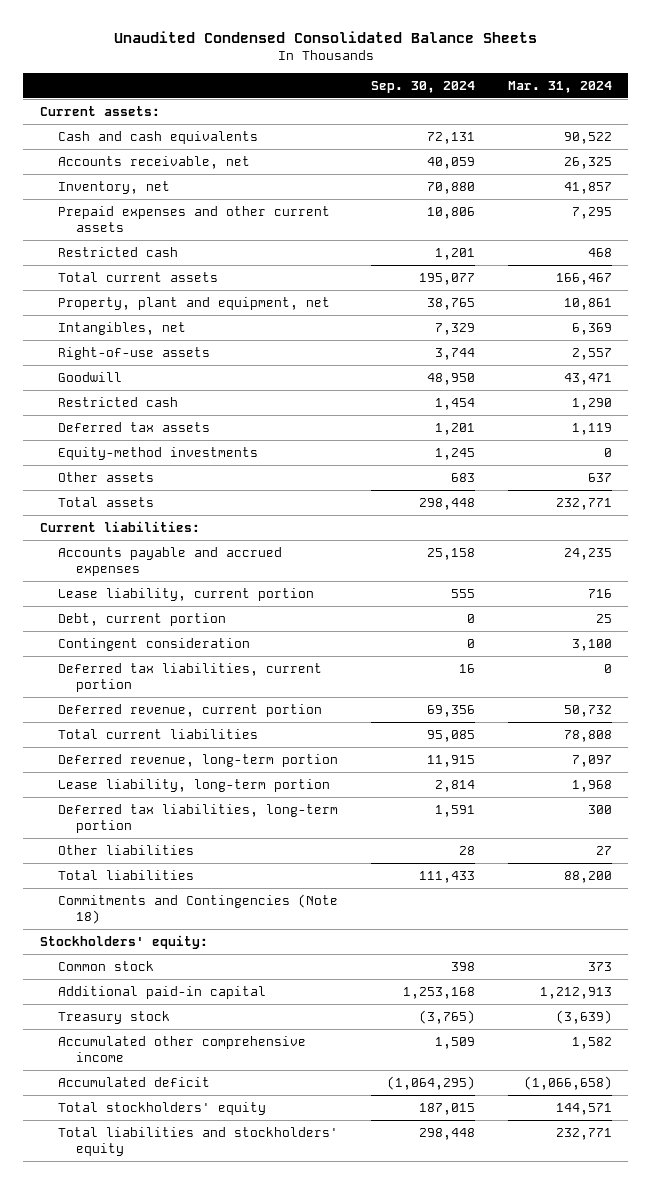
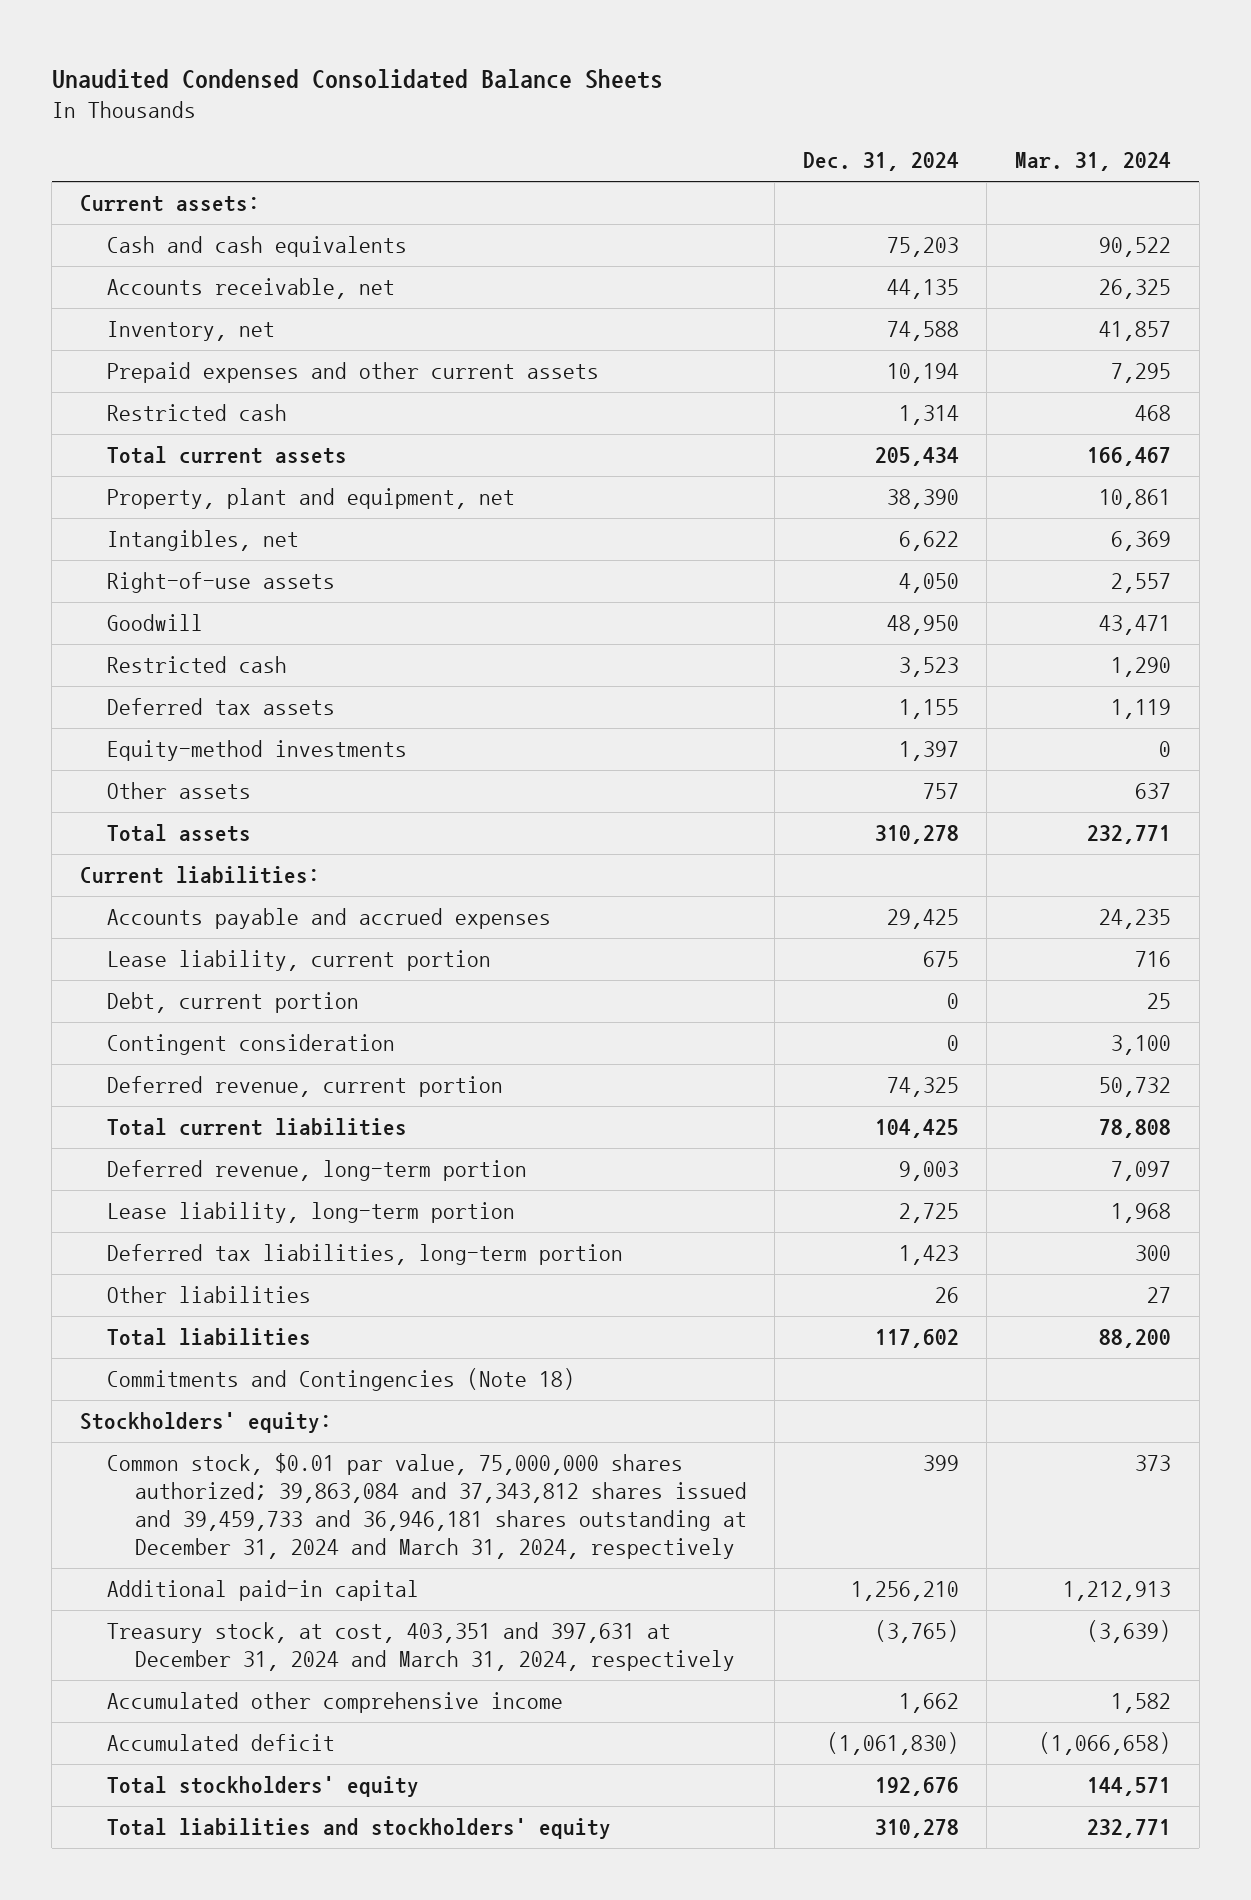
[370,80,475,93] Sep. 30, 2024 -> none
none -> [802,152,959,172] Dec. 31, 2024
[57,662,322,693] Deferred tax liabilities, current portion -> none
[57,960,154,971] Common stock -> [107,1453,747,1559] Common stock, $0.01 par value, 75,000,000 shares authorized; 39,863,084 and 37,343,812 shares issued and 39,459,733 and 36,946,181 shares outstanding at December 31, 2024 and March 31, 2024, respectively
[57,1010,170,1024] Treasury stock -> [107,1622,735,1672] Treasury stock, at cost, 403,351 and 397,631 at December 31, 2024 and March 31, 2024, respectively

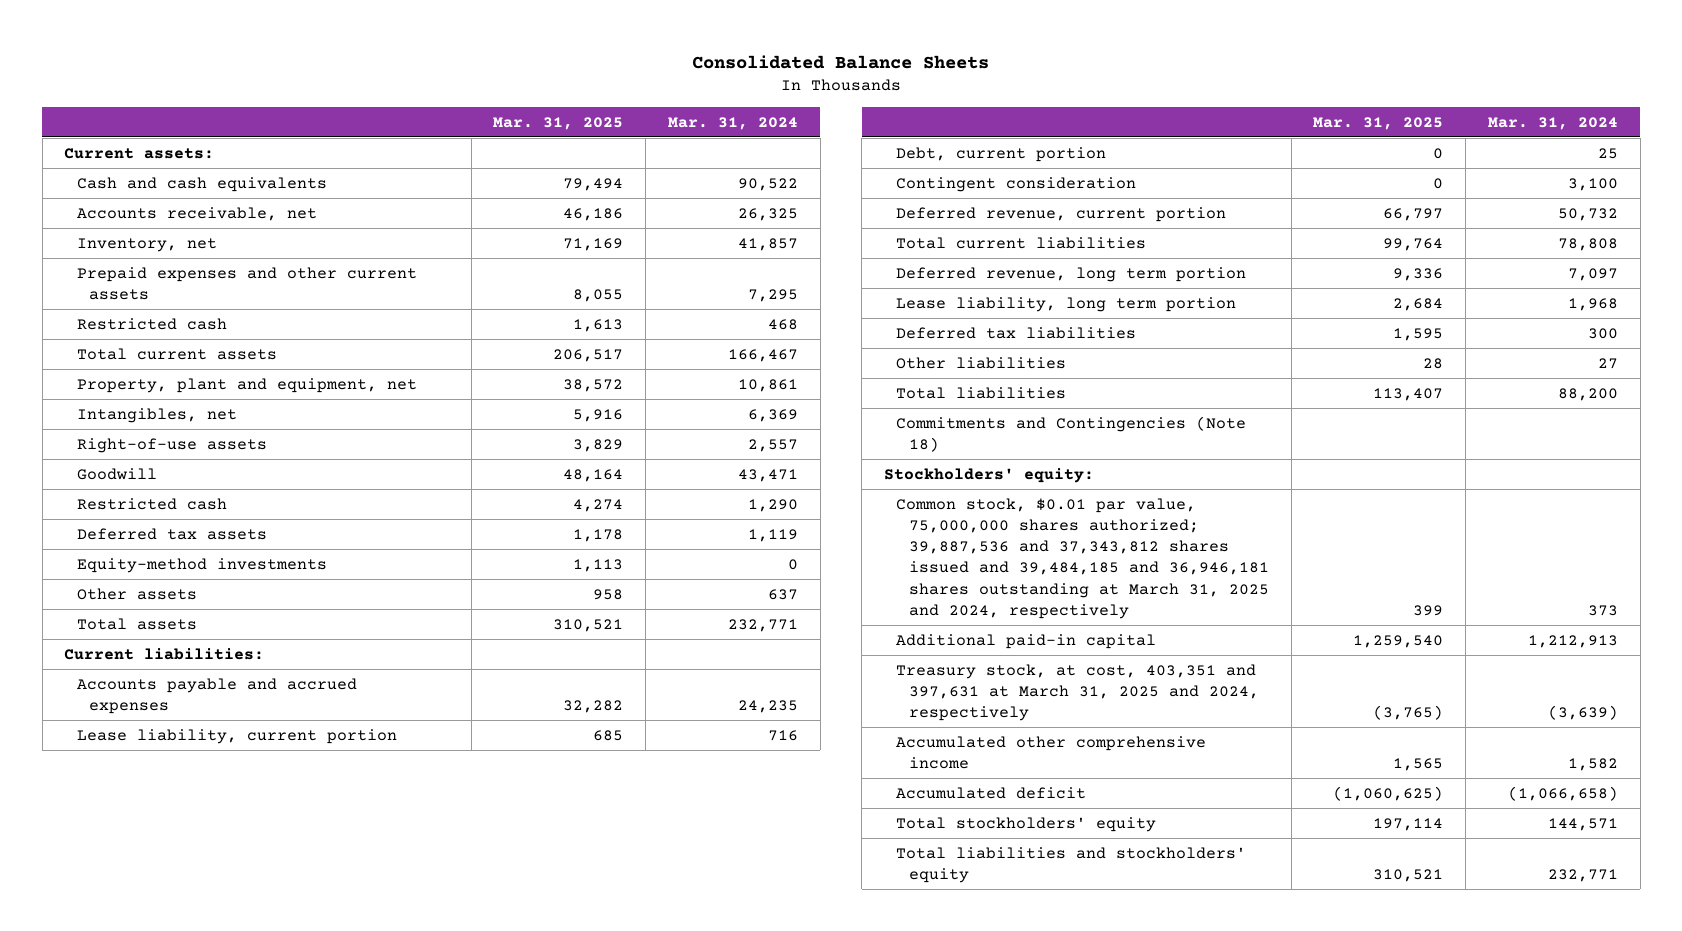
[51,68,663,89] Unaudited Condensed Consolidated Balance Sheets -> [692,54,990,69] Consolidated Balance Sheets
[802,152,959,172] Dec. 31, 2024 -> none
none -> [493,116,624,130] Mar. 31, 2025
[107,1160,528,1182] Deferred revenue, long-term portion -> [896,266,1247,282] Deferred revenue, long term portion
[107,1202,516,1224] Lease liability, long-term portion -> [896,296,1237,312] Lease liability, long term portion
[107,1244,624,1266] Deferred tax liabilities, long-term portion -> [896,326,1137,339] Deferred tax liabilities
[107,1453,747,1559] Common stock, $0.01 par value, 75,000,000 shares authorized; 39,863,084 and 37,343,812 shares issued and 39,459,733 and 36,946,181 shares outstanding at December 31, 2024 and March 31, 2024, respectively -> [896,497,1269,619] Common stock, $0.01 par value, 75,000,000 shares authorized; 39,887,536 and 37,343,812 shares issued and 39,484,185 and 36,946,181 shares outstanding at March 31, 2025 and 2024, respectively
[107,1622,735,1672] Treasury stock, at cost, 403,351 and 397,631 at December 31, 2024 and March 31, 2024, respectively -> [896,663,1259,722] Treasury stock, at cost, 403,351 and 397,631 at March 31, 2025 and 2024, respectively

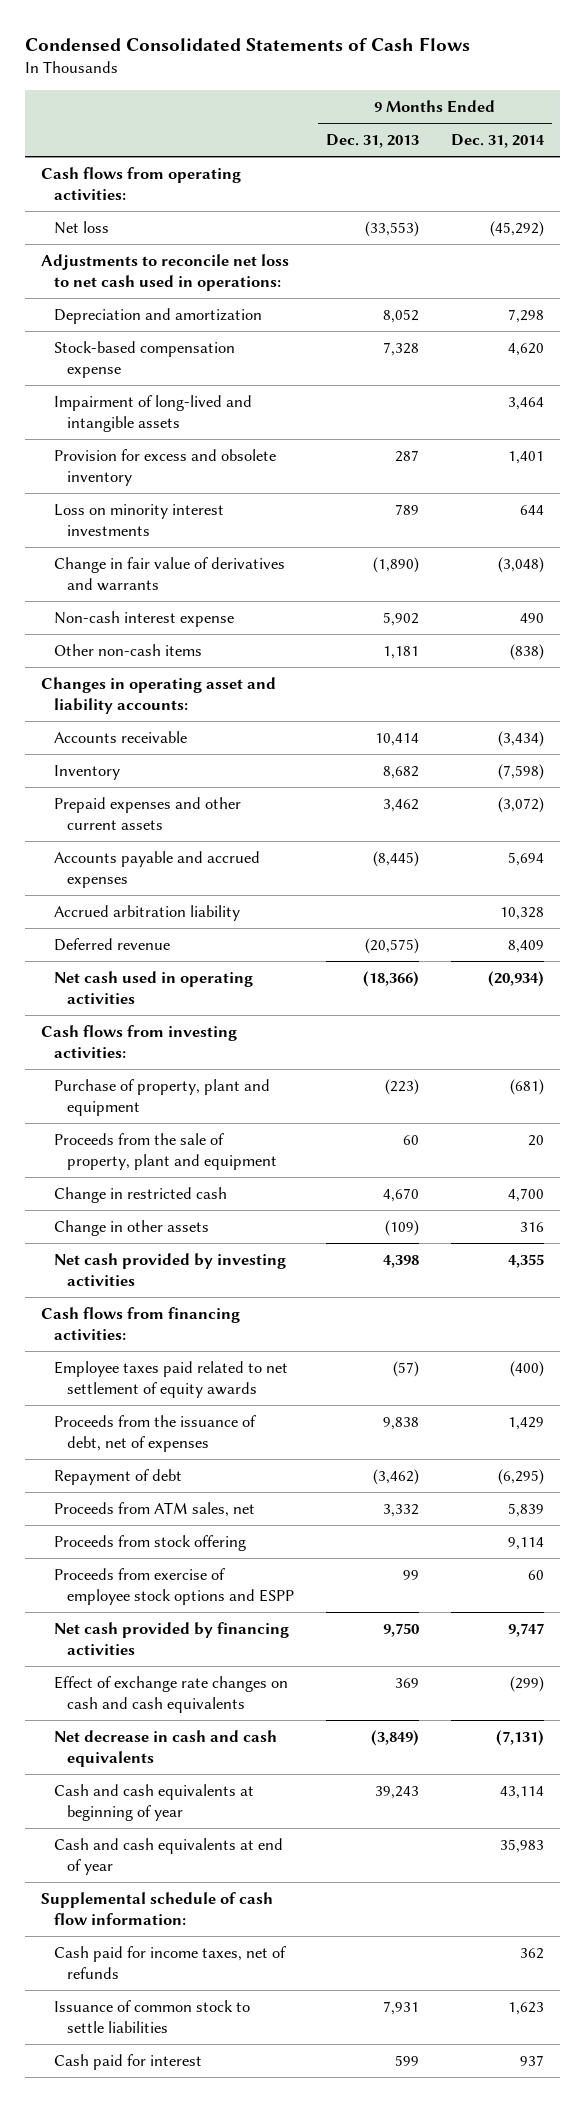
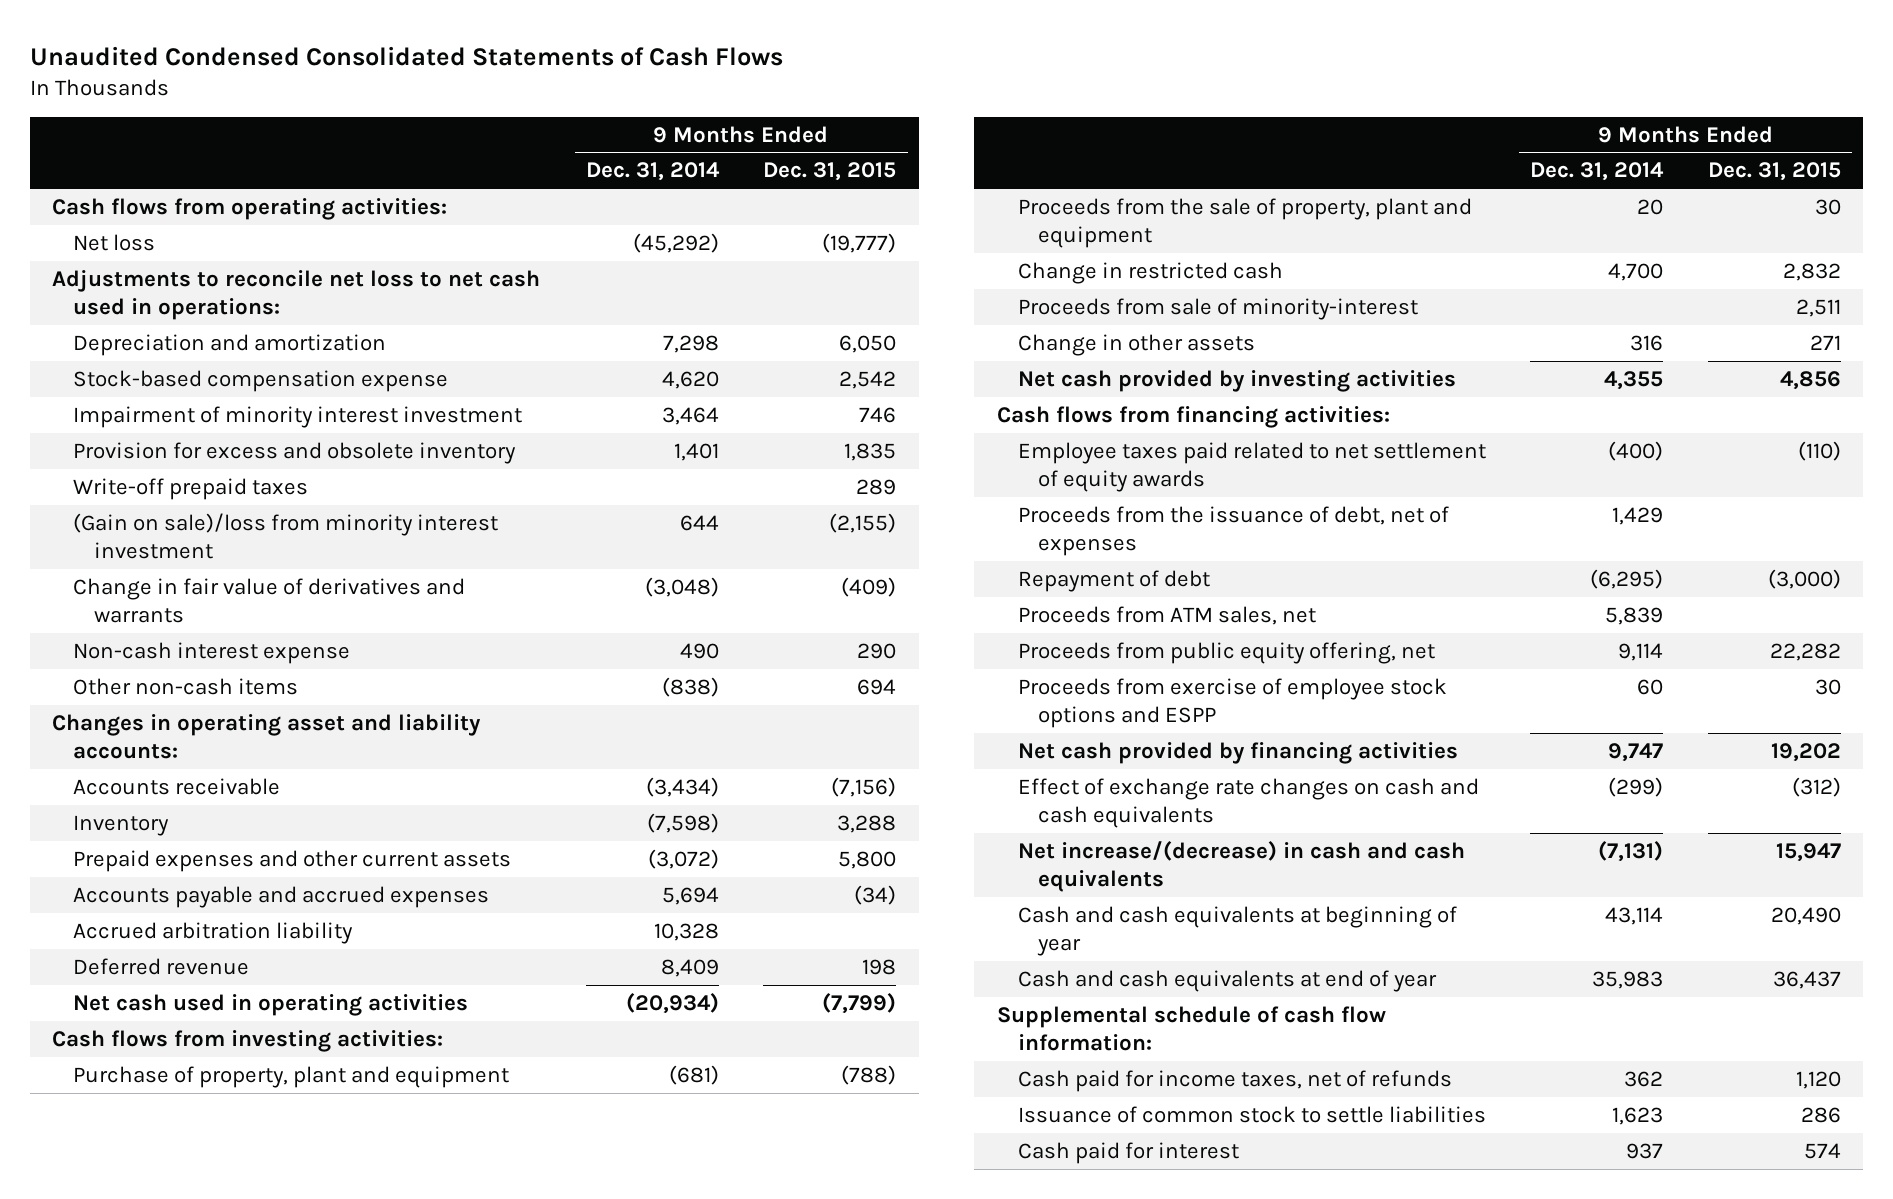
[24,36,470,51] Condensed Consolidated Statements of Cash Flows -> [30,45,784,66] Unaudited Condensed Consolidated Statements of Cash Flows
[326,134,420,149] Dec. 31, 2013 -> none
none -> [763,162,897,182] Dec. 31, 2015
[53,395,252,433] Impairment of long-lived and intangible assets -> [73,405,523,428] Impairment of minority interest investment
none -> [73,477,309,500] Write-off prepaid taxes
[53,504,224,537] Loss on minority interest investments -> [73,512,499,560] (Gain on sale)/loss from minority interest investment
none -> [1017,297,1418,320] Proceeds from sale of minority-interest
[53,1535,246,1552] Proceeds from stock offering -> [1017,641,1435,664] Proceeds from public equity offering, net
[53,1730,277,1768] Net decrease in cash and cash equivalents -> [1017,840,1465,893] Net increase/(decrease) in cash and cash equivalents

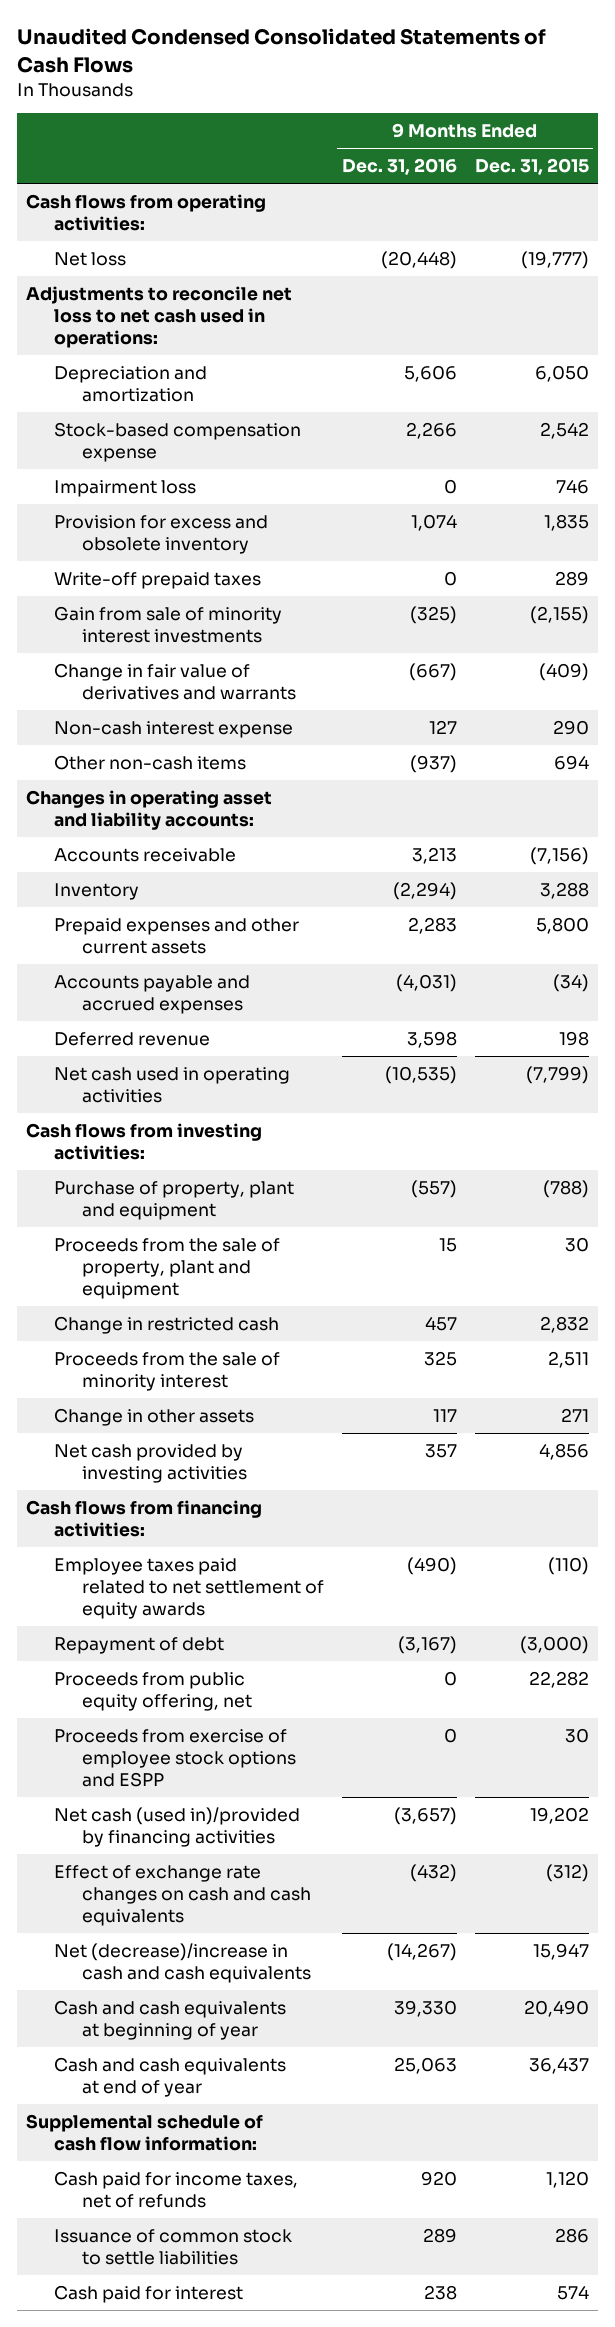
[585,162,720,182] Dec. 31, 2014 -> none
none -> [341,158,457,176] Dec. 31, 2016
[73,405,523,428] Impairment of minority interest investment -> [53,480,196,498] Impairment loss
[73,512,499,560] (Gain on sale)/loss from minority interest investment -> [53,606,282,644] Gain from sale of minority interest investments
[73,921,354,944] Accrued arbitration liability -> none
[1017,297,1418,320] Proceeds from sale of minority-interest -> [53,1352,280,1392] Proceeds from the sale of minority interest
[1017,505,1449,557] Proceeds from the issuance of debt, net of expenses -> none
[1017,605,1316,625] Proceeds from ATM sales, net -> none
[1017,741,1458,764] Net cash provided by financing activities -> [53,1807,300,1848] Net cash (used in)/provided by financing activities
[1017,840,1465,893] Net increase/(decrease) in cash and cash equivalents -> [53,1943,311,1984] Net (decrease)/increase in cash and cash equivalents

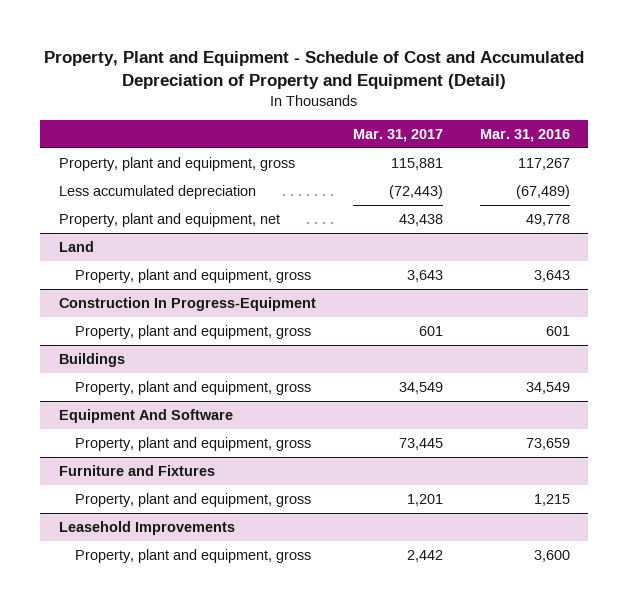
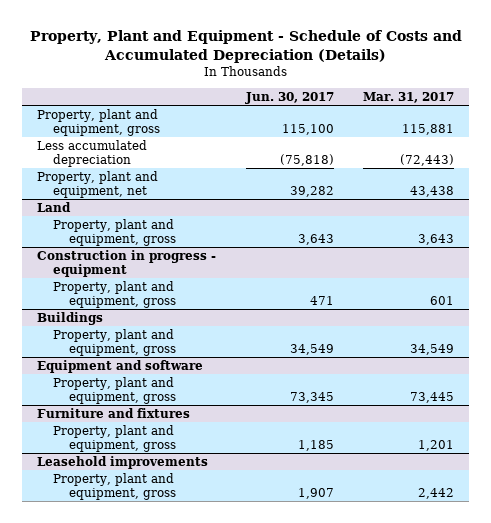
[44,51,585,89] Property, Plant and Equipment - Schedule of Cost and Accumulated Depreciation of Property and Equipment (Detail) -> [29,30,462,63] Property, Plant and Equipment - Schedule of Costs and Accumulated Depreciation (Details)
[479,129,570,143] Mar. 31, 2016 -> none
none -> [244,92,334,105] Jun. 30, 2017
[58,296,316,311] Construction In Progress-Equipment -> [37,249,217,278] Construction in progress - equipment
[58,408,233,423] Equipment And Software -> [37,359,204,373] Equipment and software
[58,464,215,476] Furniture and Fixtures -> [37,407,191,418] Furniture and fixtures
[58,520,235,535] Leasehold Improvements -> [37,455,209,469] Leasehold improvements

